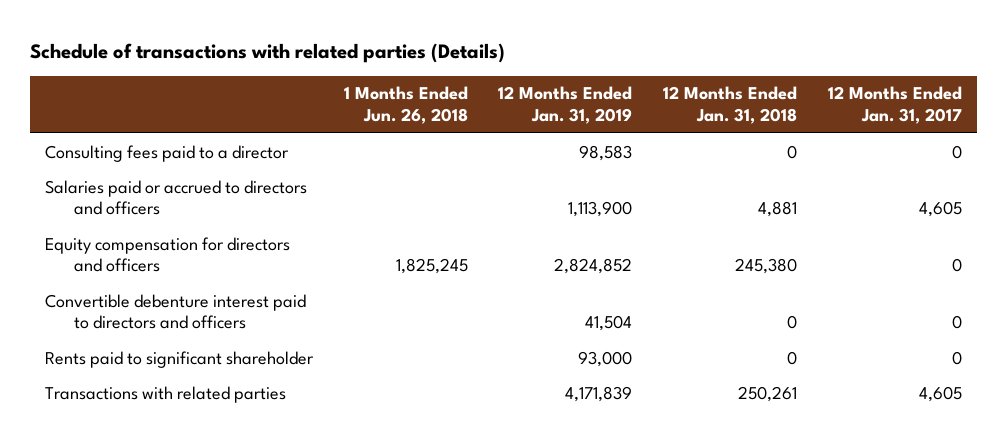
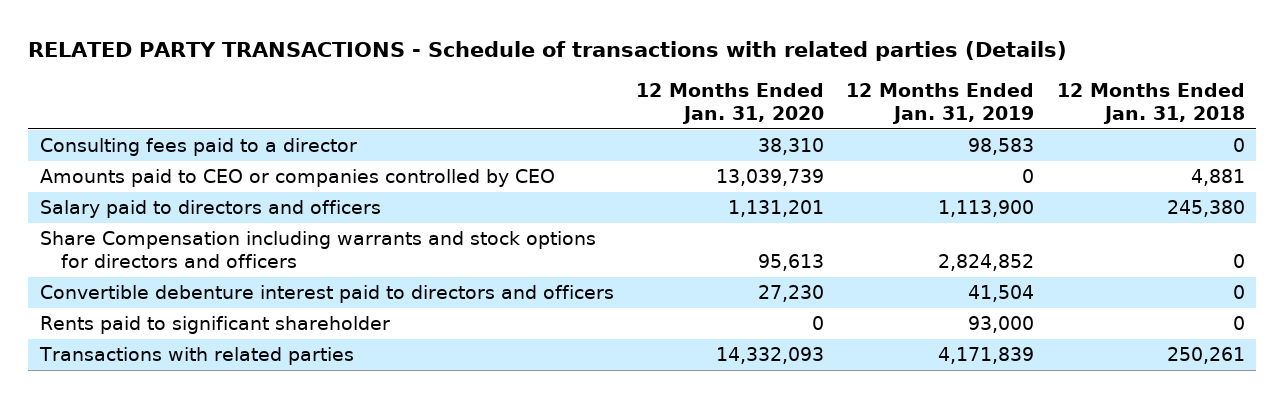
[29,42,505,63] Schedule of transactions with related parties (Details) -> [28,40,1068,61] RELATED PARTY TRANSACTIONS - Schedule of transactions with related parties (Details)
[343,86,468,124] 1 Months Ended Jun. 26, 2018 -> none
[827,86,962,124] 12 Months Ended Jan. 31, 2017 -> none
none -> [635,83,824,124] 12 Months Ended Jan. 31, 2020
none -> [39,169,555,188] Amounts paid to CEO or companies controlled by CEO
[45,179,308,216] Salaries paid or accrued to directors and officers -> [39,200,381,219] Salary paid to directors and officers
[757,201,797,218] 4,881 -> [1166,200,1245,218] 245,380
[45,236,291,273] Equity compensation for directors and officers -> [39,231,596,268] Share Compensation including warrants and stock options for directors and officers
[734,258,797,275] 245,380 -> [1232,253,1245,268] 0

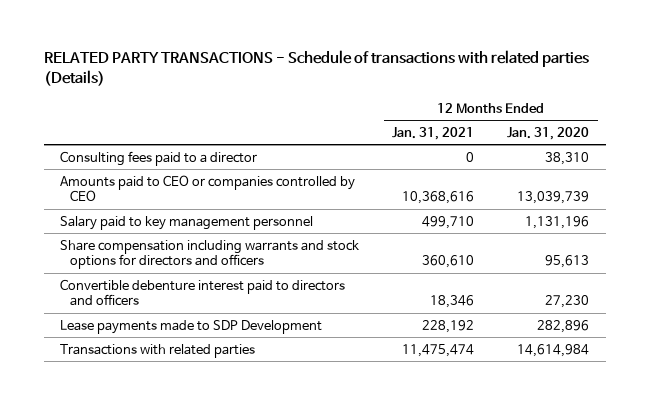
[846,83,1035,124] 12 Months Ended Jan. 31, 2019 -> none
[1056,83,1245,124] 12 Months Ended Jan. 31, 2018 -> none
none -> [392,126,475,140] Jan. 31, 2021
[39,200,381,219] Salary paid to directors and officers -> [60,215,314,230] Salary paid to key management personnel
[727,200,824,218] 1,131,201 -> [525,215,590,229] 1,131,196
[39,231,596,268] Share Compensation including warrants and stock options for directors and officers -> [60,239,360,269] Share compensation including warrants and stock options for directors and officers
[39,316,390,335] Rents paid to significant shareholder -> none
none -> [60,319,323,334] Lease payments made to SDP Development
[715,347,824,365] 14,332,093 -> [517,343,590,357] 14,614,984

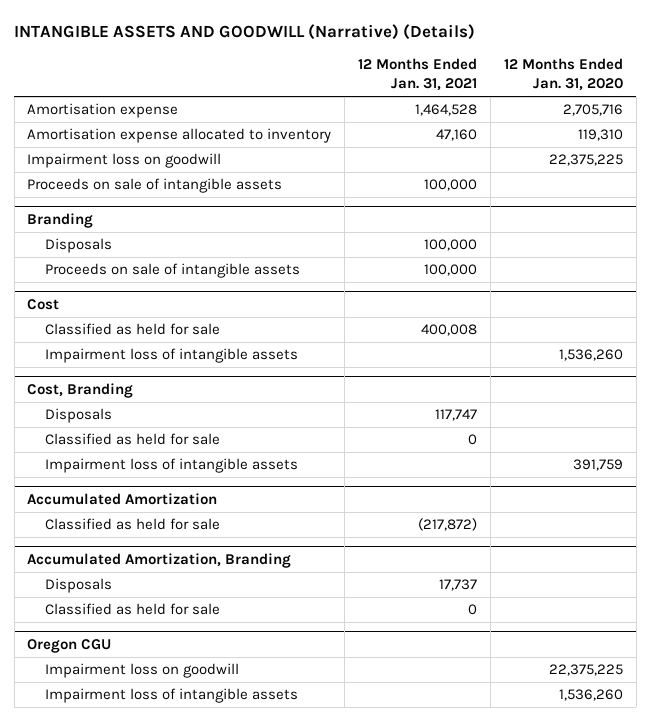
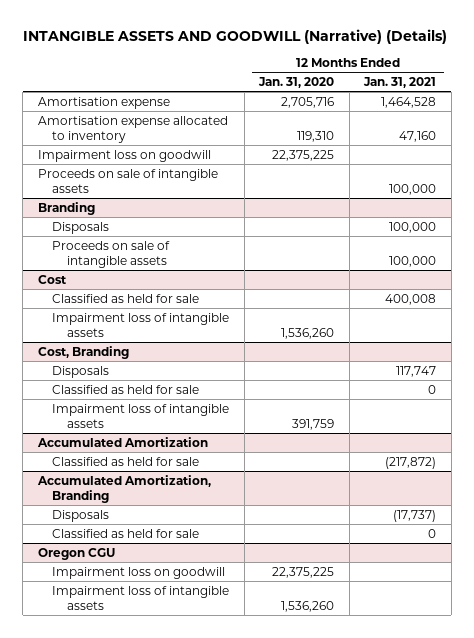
[439,579,478,592] 17,737 -> [393,509,437,522] (17,737)

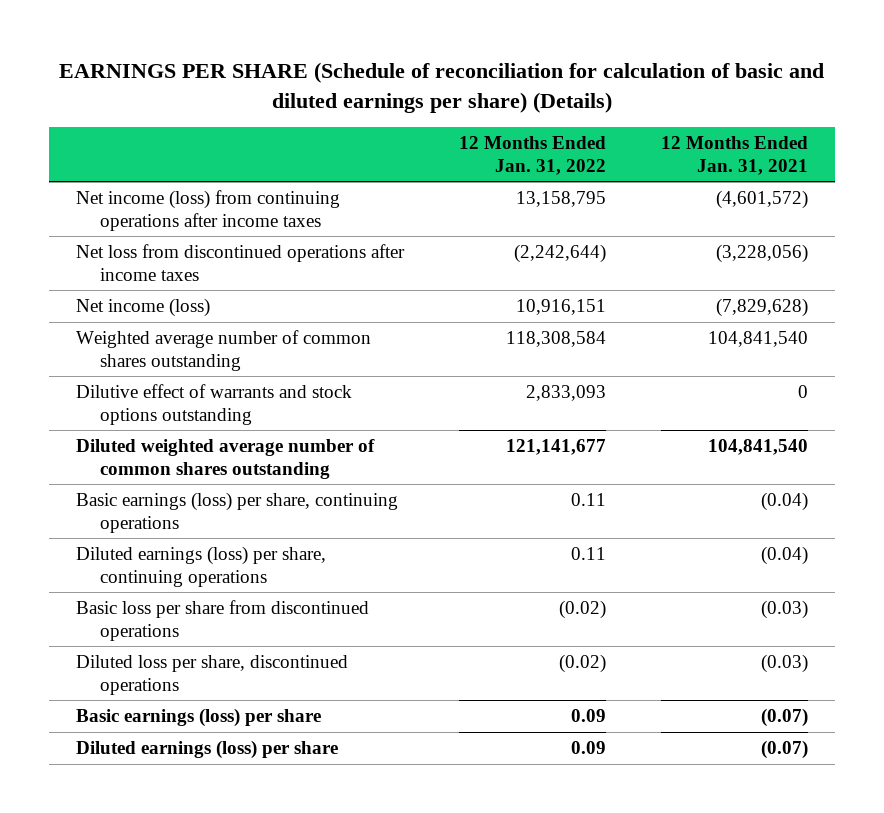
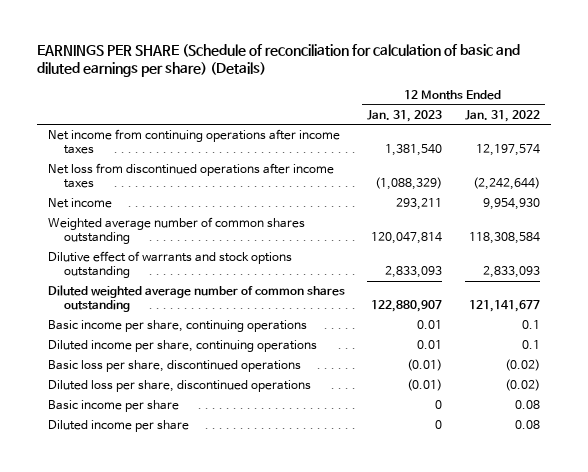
[660,135,808,175] 12 Months Ended Jan. 31, 2021 -> none
none -> [367,109,443,122] Jan. 31, 2023
[76,190,341,231] Net income (loss) from continuing operations after income taxes -> [47,129,340,155] Net income from continuing operations after income taxes
[515,191,606,208] 13,158,795 -> [475,144,540,157] 12,197,574
[76,298,211,318] Net income (loss) -> [47,198,112,209] Net income
[515,299,606,316] 10,916,151 -> [482,198,540,211] 9,954,930
[76,492,399,533] Basic earnings (loss) per share, continuing operations -> [47,320,307,333] Basic income per share, continuing operations
[570,493,606,507] 0.11 -> [521,320,540,330] 0.1
[76,546,327,587] Diluted earnings (loss) per share, continuing operations -> [47,340,317,353] Diluted income per share, continuing operations
[570,547,606,561] 0.11 -> [521,340,540,350] 0.1
[76,600,370,641] Basic loss per share from discontinued operations -> [47,360,301,373] Basic loss per share, discontinued operations
[76,708,322,728] Basic earnings (loss) per share -> [47,400,179,413] Basic income per share
[570,709,606,723] 0.09 -> [514,400,540,410] 0.08
[76,740,339,760] Diluted earnings (loss) per share -> [47,420,189,433] Diluted income per share
[570,741,606,755] 0.09 -> [514,420,540,430] 0.08

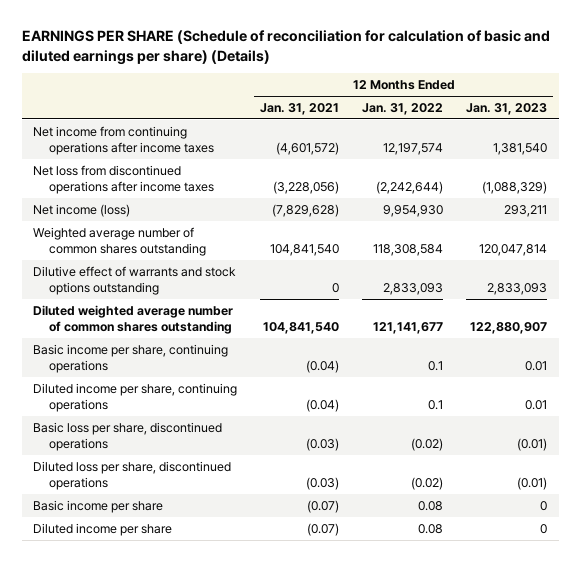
none -> [260,103,340,116] Jan. 31, 2021
[47,198,112,209] Net income -> [33,203,131,217] Net income (loss)

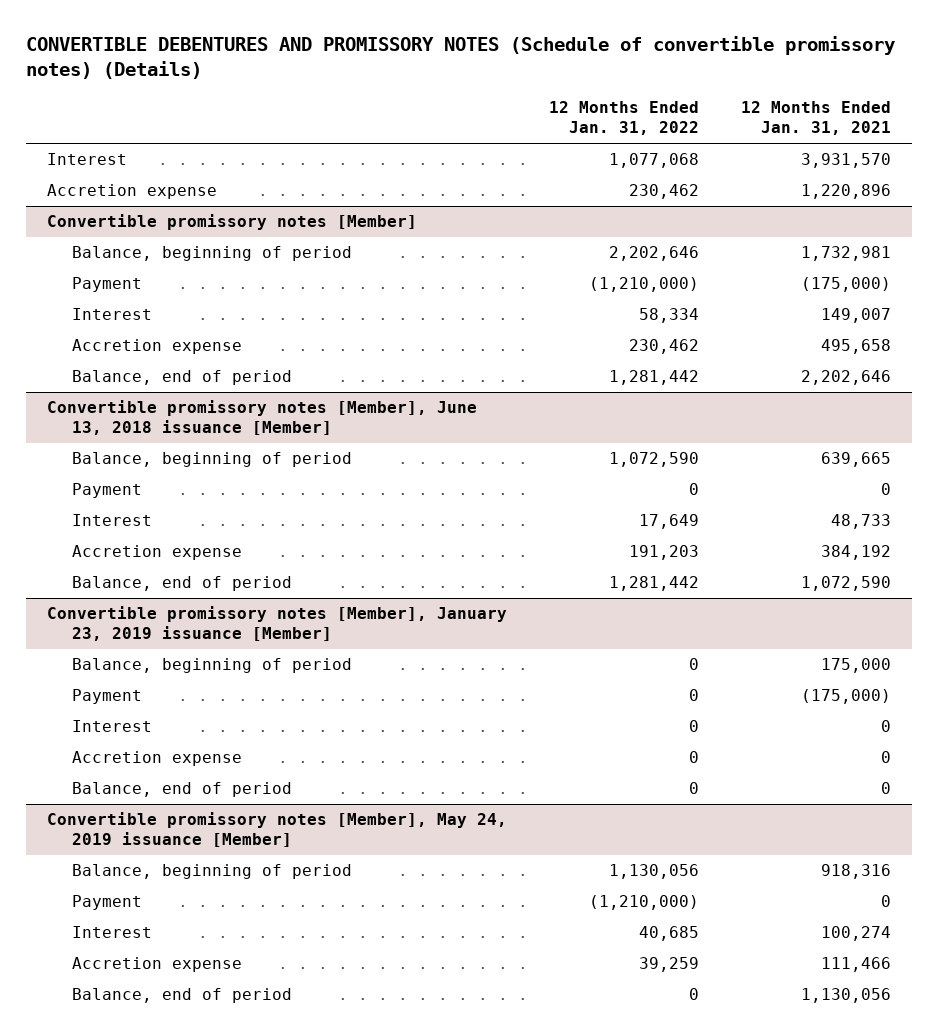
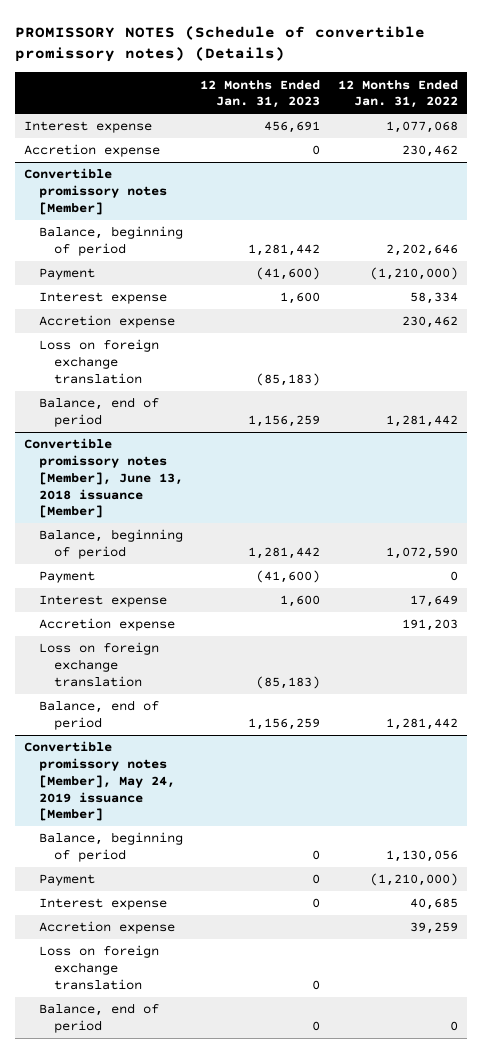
[25,35,895,79] CONVERTIBLE DEBENTURES AND PROMISSORY NOTES (Schedule of convertible promissory notes) (Details) -> [15,25,426,63] PROMISSORY NOTES (Schedule of convertible promissory notes) (Details)
[740,101,891,136] 12 Months Ended Jan. 31, 2021 -> none
none -> [200,79,321,109] 12 Months Ended Jan. 31, 2023
[46,153,127,166] Interest -> [23,121,152,134] Interest expense
[72,308,153,321] Interest -> [38,292,167,305] Interest expense
none -> [38,339,159,384] Loss on foreign exchange translation
[72,514,153,527] Interest -> [38,595,167,608] Interest expense
none -> [38,642,159,687] Loss on foreign exchange translation
[46,606,507,642] Convertible promissory notes [Member], January 23, 2019 issuance [Member] -> none
[72,658,353,674] Balance, beginning of period -> none
[72,689,143,705] Payment -> none
[72,720,153,733] Interest -> none
[72,751,243,767] Accretion expense -> none
[72,782,293,798] Balance, end of period -> none
[72,926,153,939] Interest -> [38,898,167,911] Interest expense
none -> [38,945,159,990] Loss on foreign exchange translation

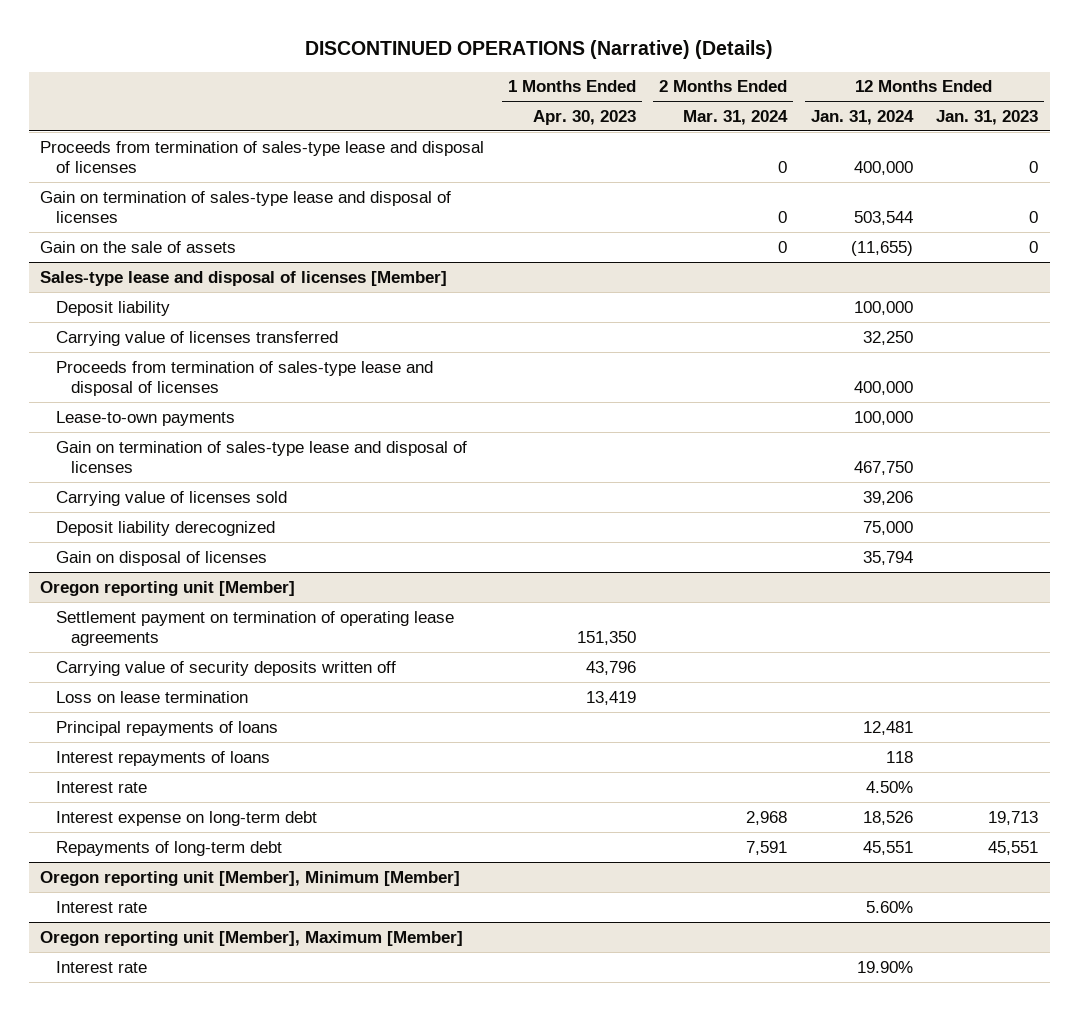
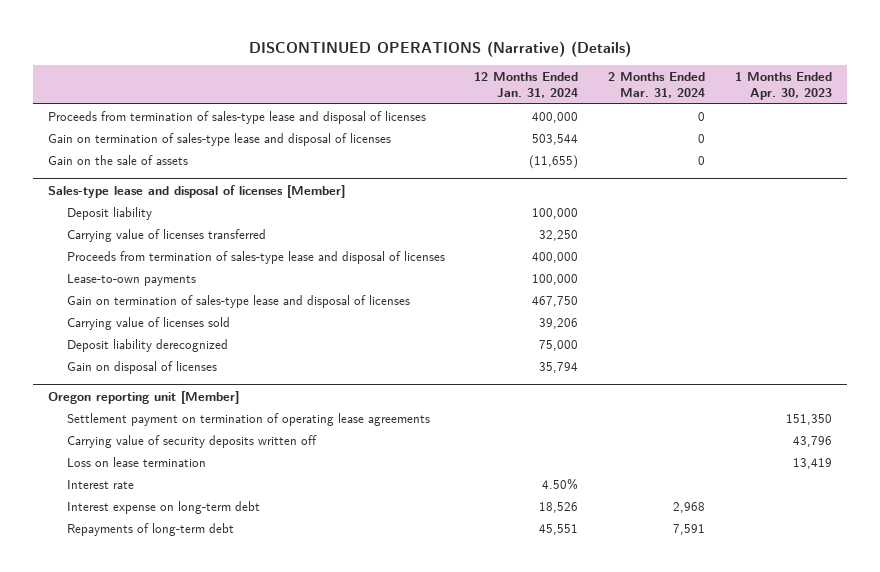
[936,109,1039,125] Jan. 31, 2023 -> none
[55,720,278,736] Principal repayments of loans -> none
[55,750,270,766] Interest repayments of loans -> none
[40,870,461,886] Oregon reporting unit [Member], Minimum [Member] -> none
[55,900,147,913] Interest rate -> none
[40,930,464,946] Oregon reporting unit [Member], Maximum [Member] -> none
[55,960,147,973] Interest rate -> none

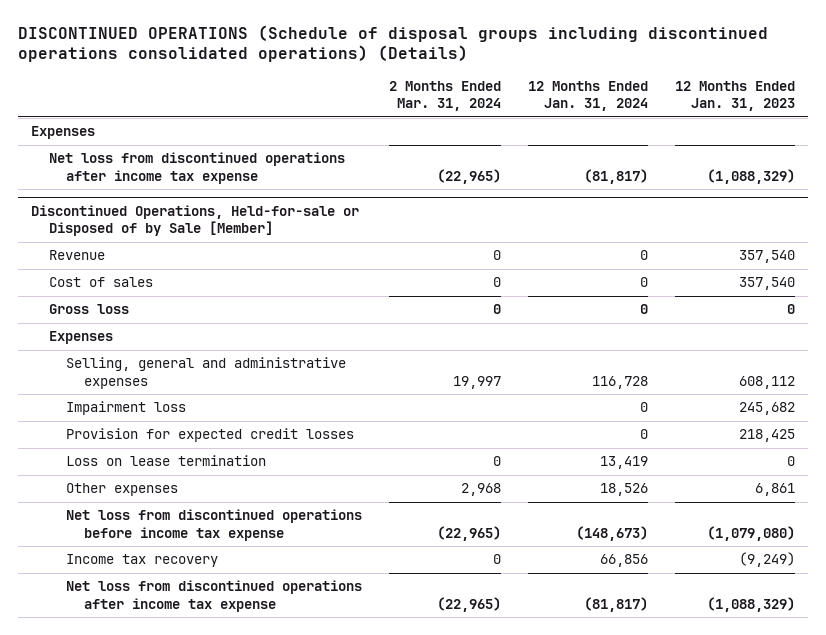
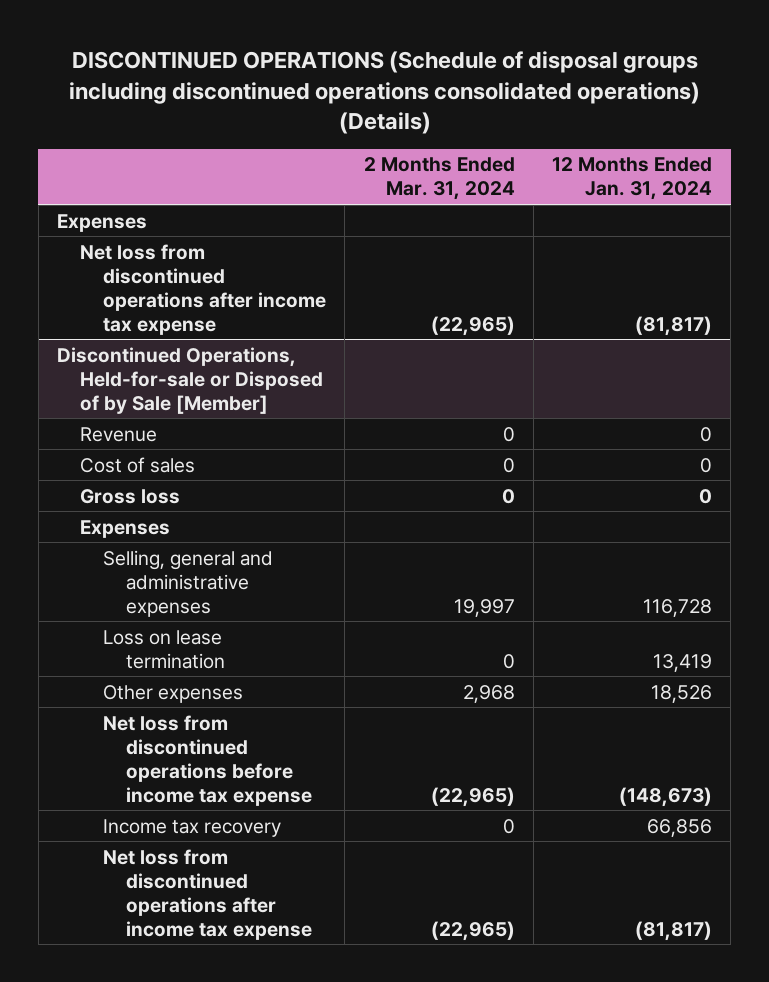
[674,81,795,112] 12 Months Ended Jan. 31, 2023 -> none
[66,401,187,416] Impairment loss -> none
[66,428,355,443] Provision for expected credit losses -> none

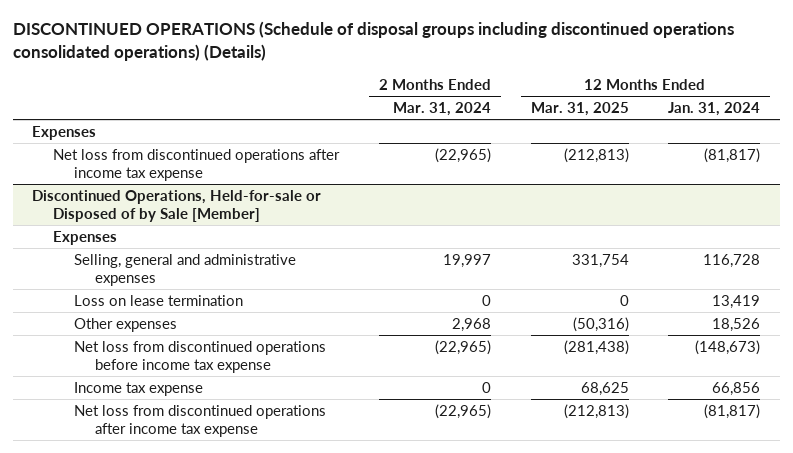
none -> [530,102,629,117] Mar. 31, 2025
[79,426,157,442] Revenue -> none
[79,456,195,473] Cost of sales -> none
[79,488,180,504] Gross loss -> none
[102,818,281,837] Income tax recovery -> [74,381,204,396] Income tax expense

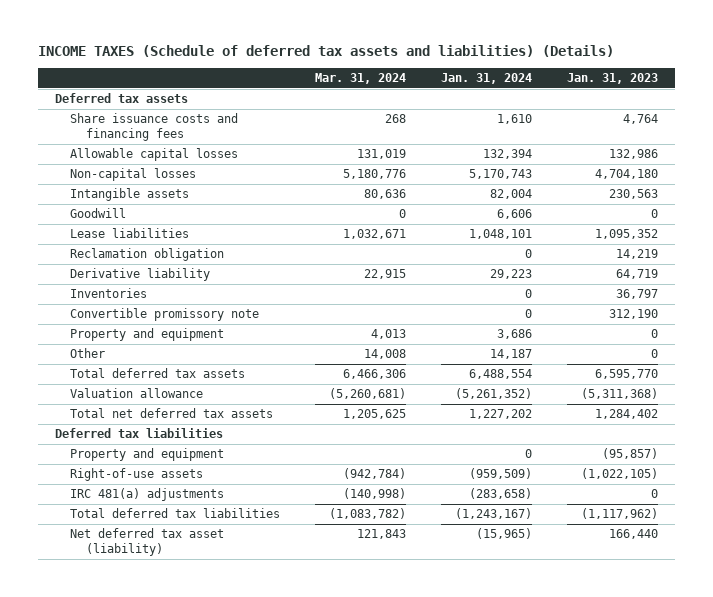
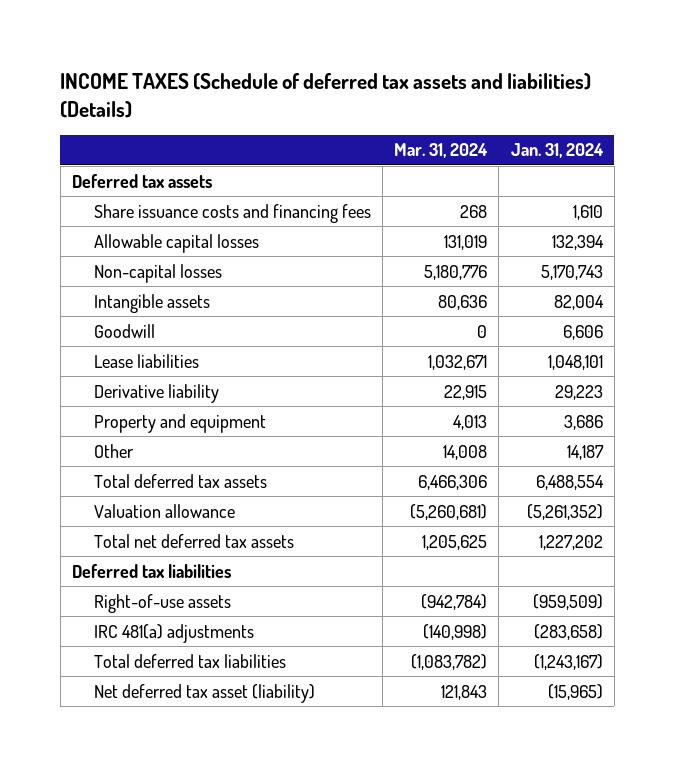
[566,73,658,85] Jan. 31, 2023 -> none
[70,248,225,262] Reclamation obligation -> none
[70,288,148,299] Inventories -> none
[70,308,260,322] Convertible promissory note -> none
[70,448,225,462] Property and equipment -> none

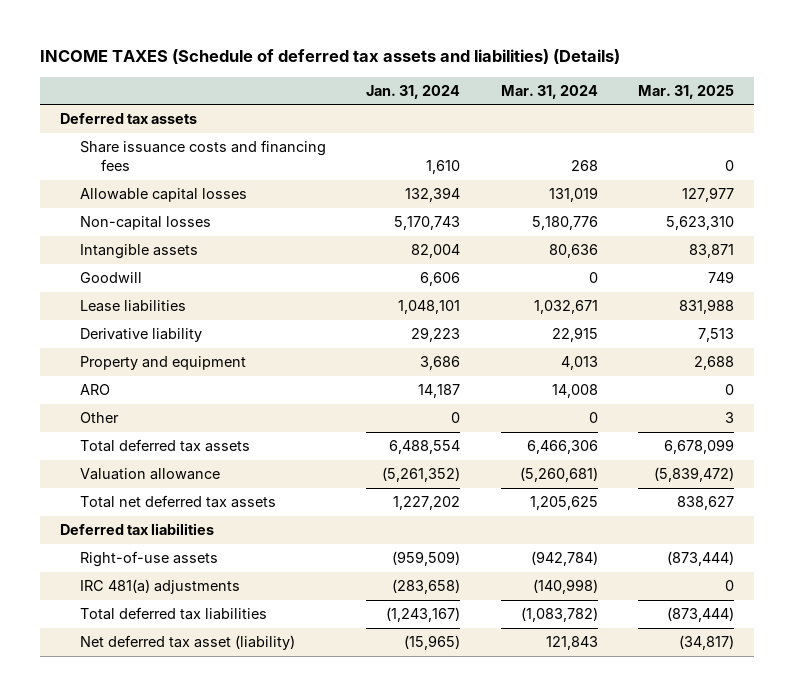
none -> [637,84,734,99] Mar. 31, 2025
none -> [80,384,111,396] ARO
[443,444,488,460] 14,008 -> [588,412,598,424] 0
[566,444,604,460] 14,187 -> [451,412,461,424] 0

